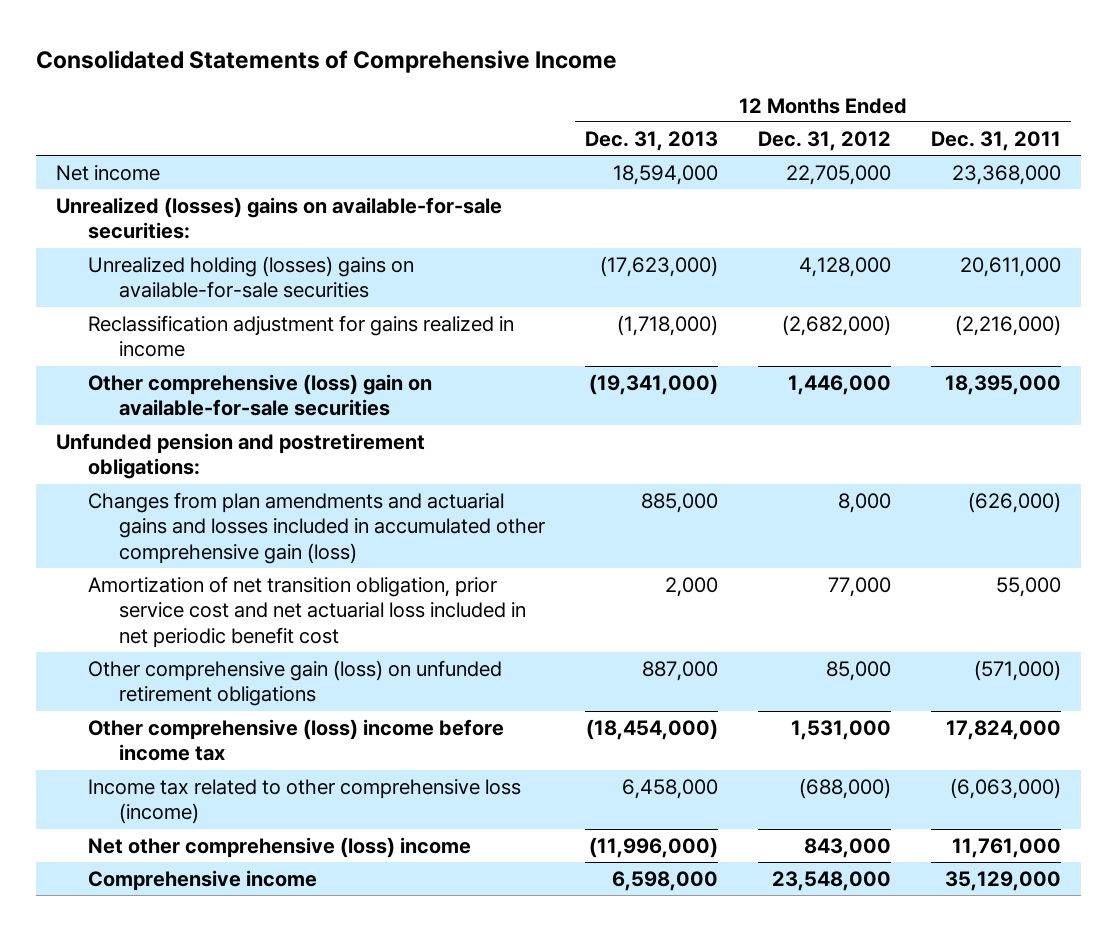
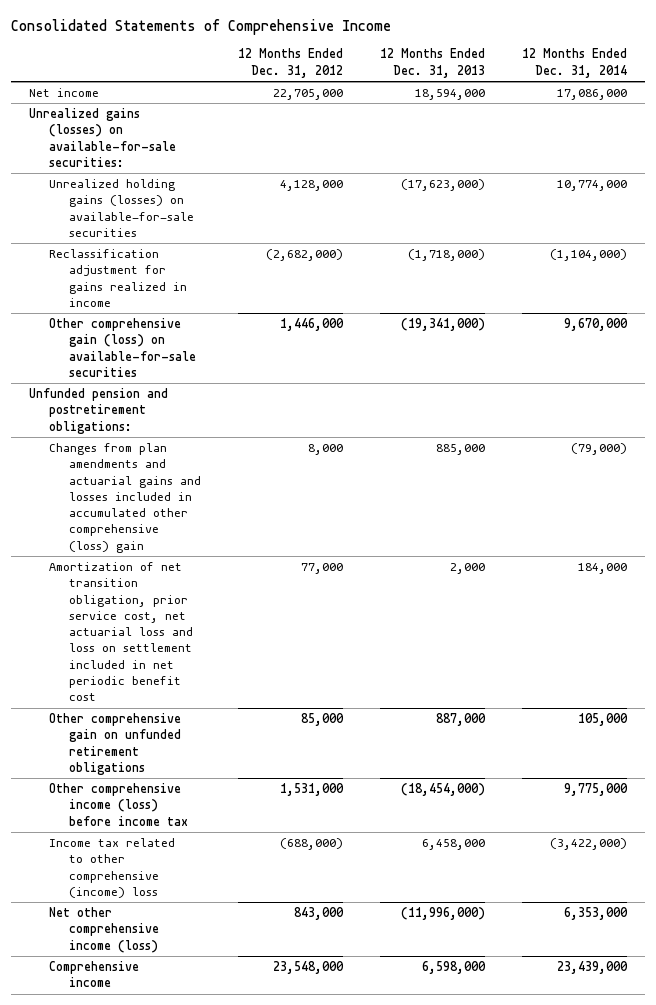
[931,130,1062,151] Dec. 31, 2011 -> none
none -> [521,48,627,78] 12 Months Ended Dec. 31, 2014
[56,196,503,240] Unrealized (losses) gains on available-for-sale securities: -> [29,108,177,167] Unrealized gains (losses) on available-for-sale securities:
[87,255,414,299] Unrealized holding (losses) gains on available-for-sale securities -> [49,179,195,237] Unrealized holding gains (losses) on available-for-sale securities
[87,373,432,417] Other comprehensive (loss) gain on available-for-sale securities -> [49,318,197,377] Other comprehensive gain (loss) on available-for-sale securities
[87,491,546,564] Changes from plan amendments and actuarial gains and losses included in accumulated other comprehensive gain (loss) -> [49,443,202,553] Changes from plan amendments and actuarial gains and losses included in accumulated other comprehensive (loss) gain
[87,575,527,648] Amortization of net transition obligation, prior service cost and net actuarial loss included in net periodic benefit cost -> [49,562,194,702] Amortization of net transition obligation, prior service cost, net actuarial loss and loss on settlement included in net periodic benefit cost
[87,659,502,707] Other comprehensive gain (loss) on unfunded retirement obligations -> [49,713,182,775] Other comprehensive gain on unfunded retirement obligations
[87,718,504,762] Other comprehensive (loss) income before income tax -> [49,783,189,826] Other comprehensive income (loss) before income tax
[87,778,521,825] Income tax related to other comprehensive loss (income) -> [49,838,176,898] Income tax related to other comprehensive (income) loss
[87,836,471,858] Net other comprehensive (loss) income -> [49,907,160,953] Net other comprehensive income (loss)

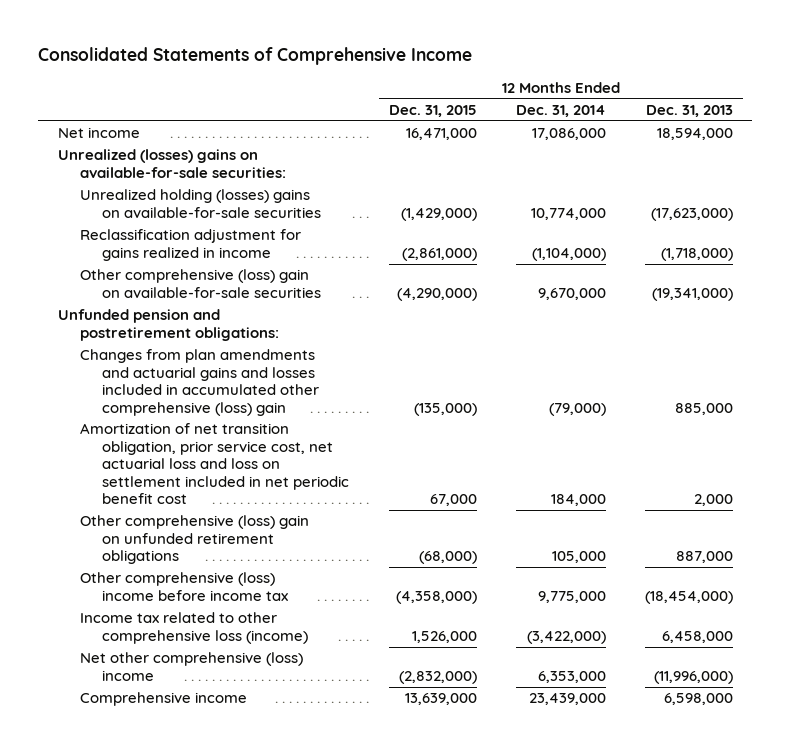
[238,48,344,78] 12 Months Ended Dec. 31, 2012 -> none
none -> [388,105,477,118] Dec. 31, 2015
[29,108,177,167] Unrealized gains (losses) on available-for-sale securities: -> [57,149,287,178] Unrealized (losses) gains on available-for-sale securities:
[49,179,195,237] Unrealized holding gains (losses) on available-for-sale securities -> [80,189,322,218] Unrealized holding (losses) gains on available-for-sale securities
[49,318,197,377] Other comprehensive gain (loss) on available-for-sale securities -> [80,269,322,298] Other comprehensive (loss) gain on available-for-sale securities
[49,713,182,775] Other comprehensive gain on unfunded retirement obligations -> [80,515,310,565] Other comprehensive (loss) gain on unfunded retirement obligations
[49,783,189,826] Other comprehensive income (loss) before income tax -> [80,572,289,601] Other comprehensive (loss) income before income tax
[49,838,176,898] Income tax related to other comprehensive (income) loss -> [80,612,309,644] Income tax related to other comprehensive loss (income)
[49,907,160,953] Net other comprehensive income (loss) -> [80,652,304,681] Net other comprehensive (loss) income

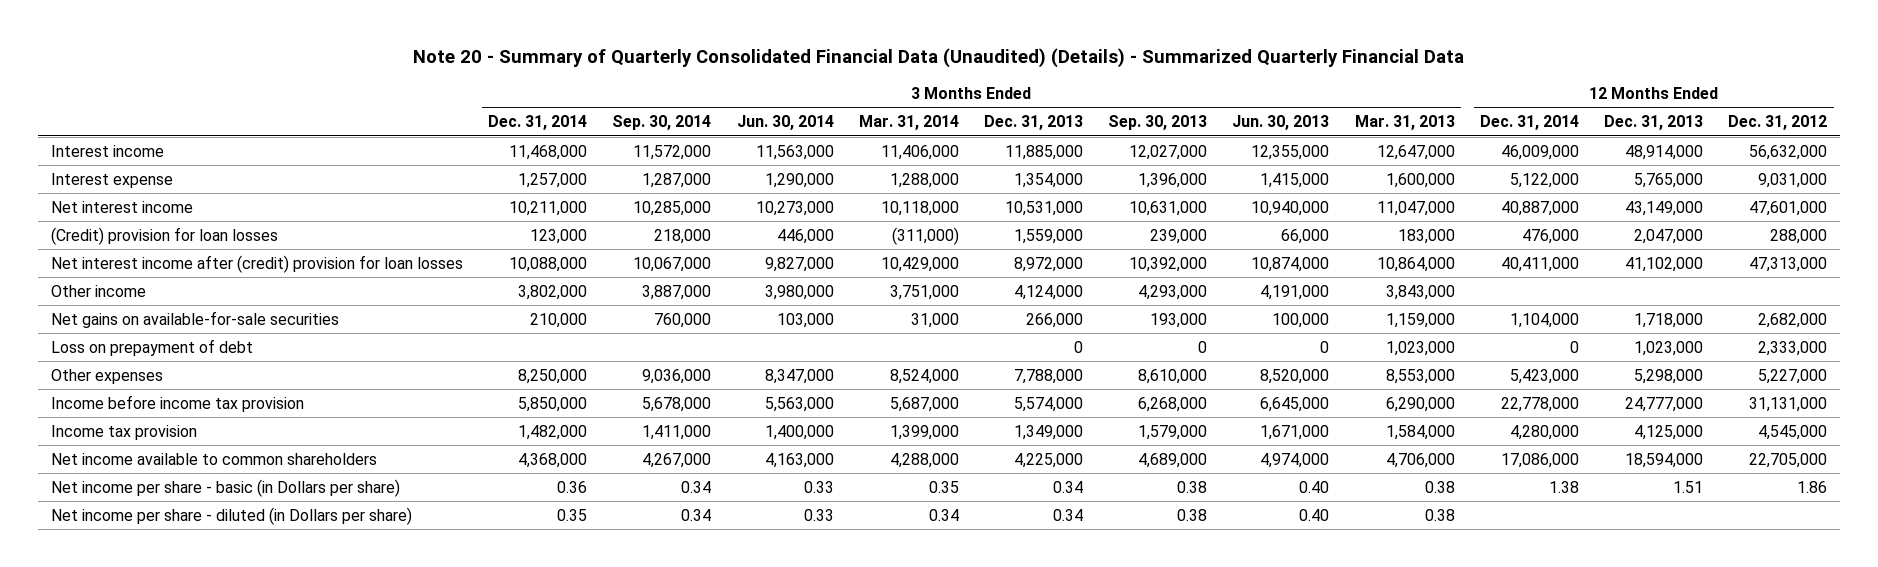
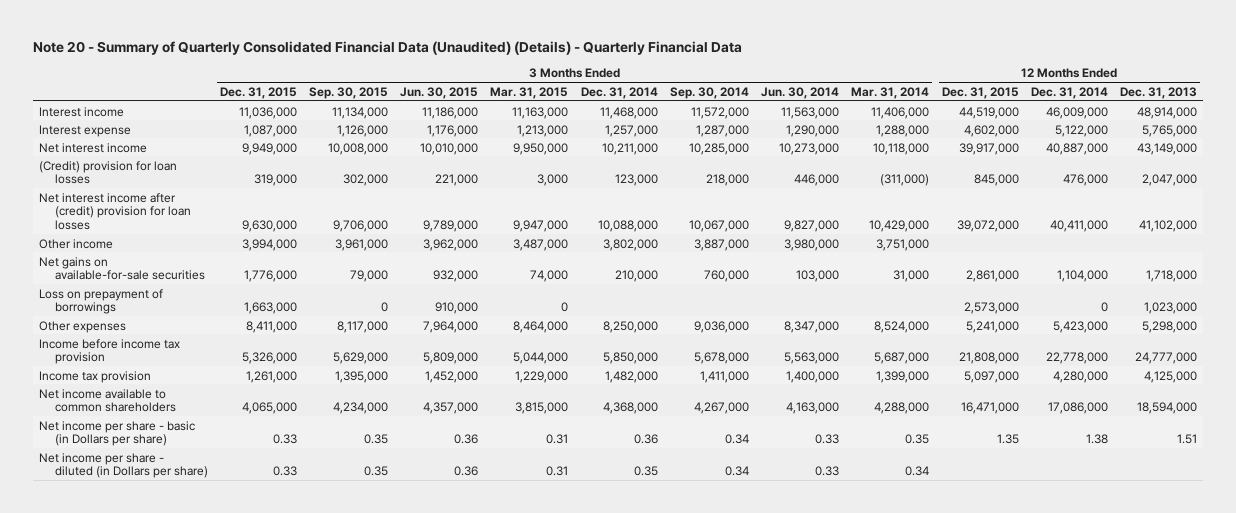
[413,47,1465,68] Note 20 - Summary of Quarterly Consolidated Financial Data (Unaudited) (Details) - Summarized Quarterly Financial Data -> [33,40,743,55] Note 20 - Summary of Quarterly Consolidated Financial Data (Unaudited) (Details) - Quarterly Financial Data
[983,115,1083,131] Dec. 31, 2013 -> none
[1108,115,1208,131] Sep. 30, 2013 -> none
[1232,115,1330,131] Jun. 30, 2013 -> none
[1354,115,1455,131] Mar. 31, 2013 -> none
[1728,115,1828,131] Dec. 31, 2012 -> none
none -> [219,86,297,99] Dec. 31, 2015
none -> [309,86,389,99] Sep. 30, 2015
none -> [400,86,479,99] Jun. 30, 2015
none -> [490,86,569,99] Mar. 31, 2015
none -> [941,86,1019,99] Dec. 31, 2015
[50,338,253,356] Loss on prepayment of debt -> [39,288,164,315] Loss on prepayment of borrowings

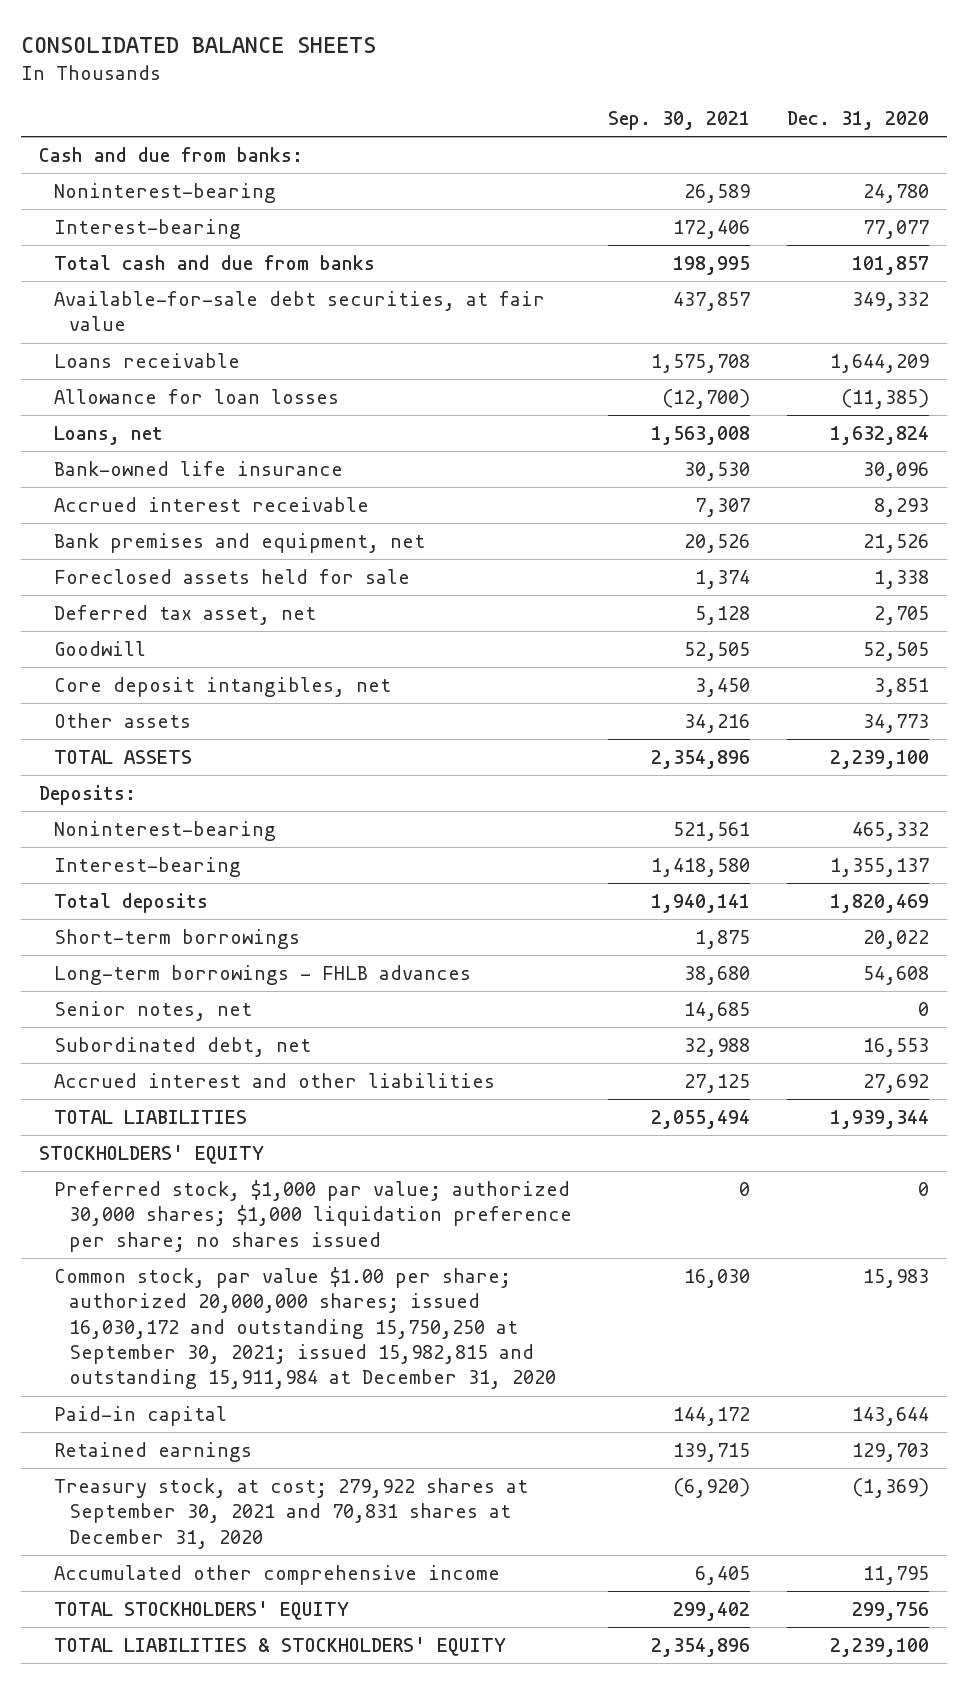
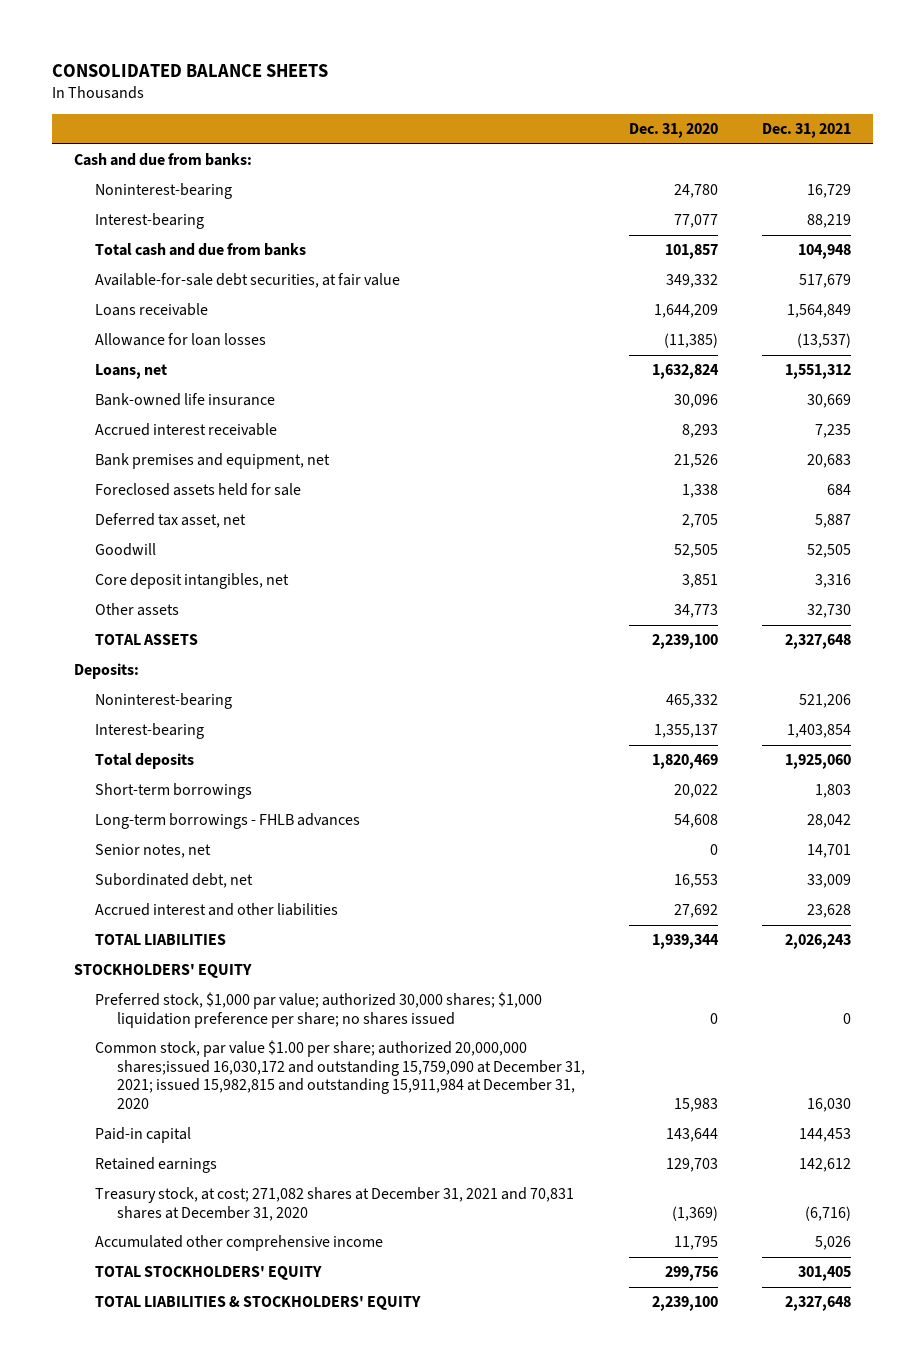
[608,111,751,131] Sep. 30, 2021 -> none
none -> [761,123,851,139] Dec. 31, 2021
[54,1267,557,1390] Common stock, par value $1.00 per share; authorized 20,000,000 shares; issued 16,030,172 and outstanding 15,750,250 at September 30, 2021; issued 15,982,815 and outstanding 15,911,984 at December 31, 2020 -> [95,1040,586,1109] Common stock, par value $1.00 per share; authorized 20,000,000 shares;issued 16,030,172 and outstanding 15,759,090 at December 31, 2021; issued 15,982,815 and outstanding 15,911,984 at December 31, 2020
[54,1478,529,1549] Treasury stock, at cost; 279,922 shares at September 30, 2021 and 70,831 shares at December 31, 2020 -> [95,1187,575,1221] Treasury stock, at cost; 271,082 shares at December 31, 2021 and 70,831 shares at December 31, 2020

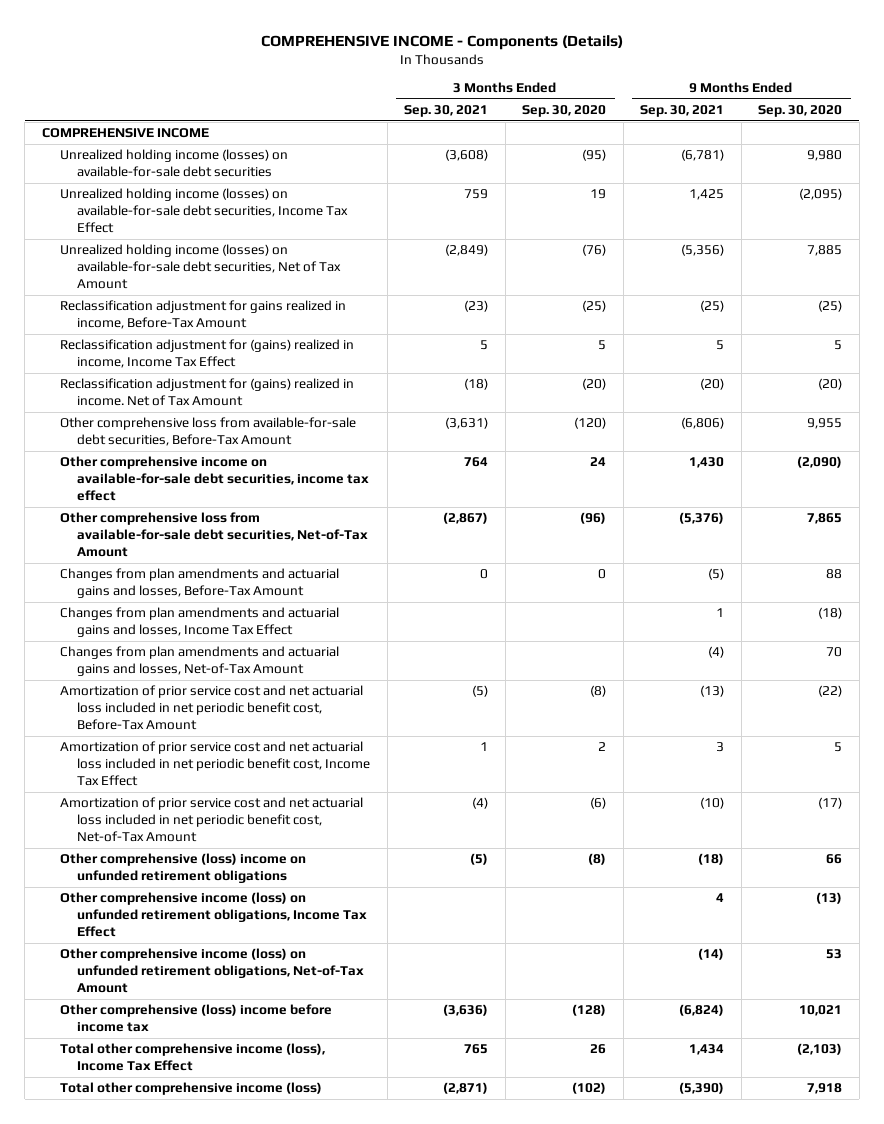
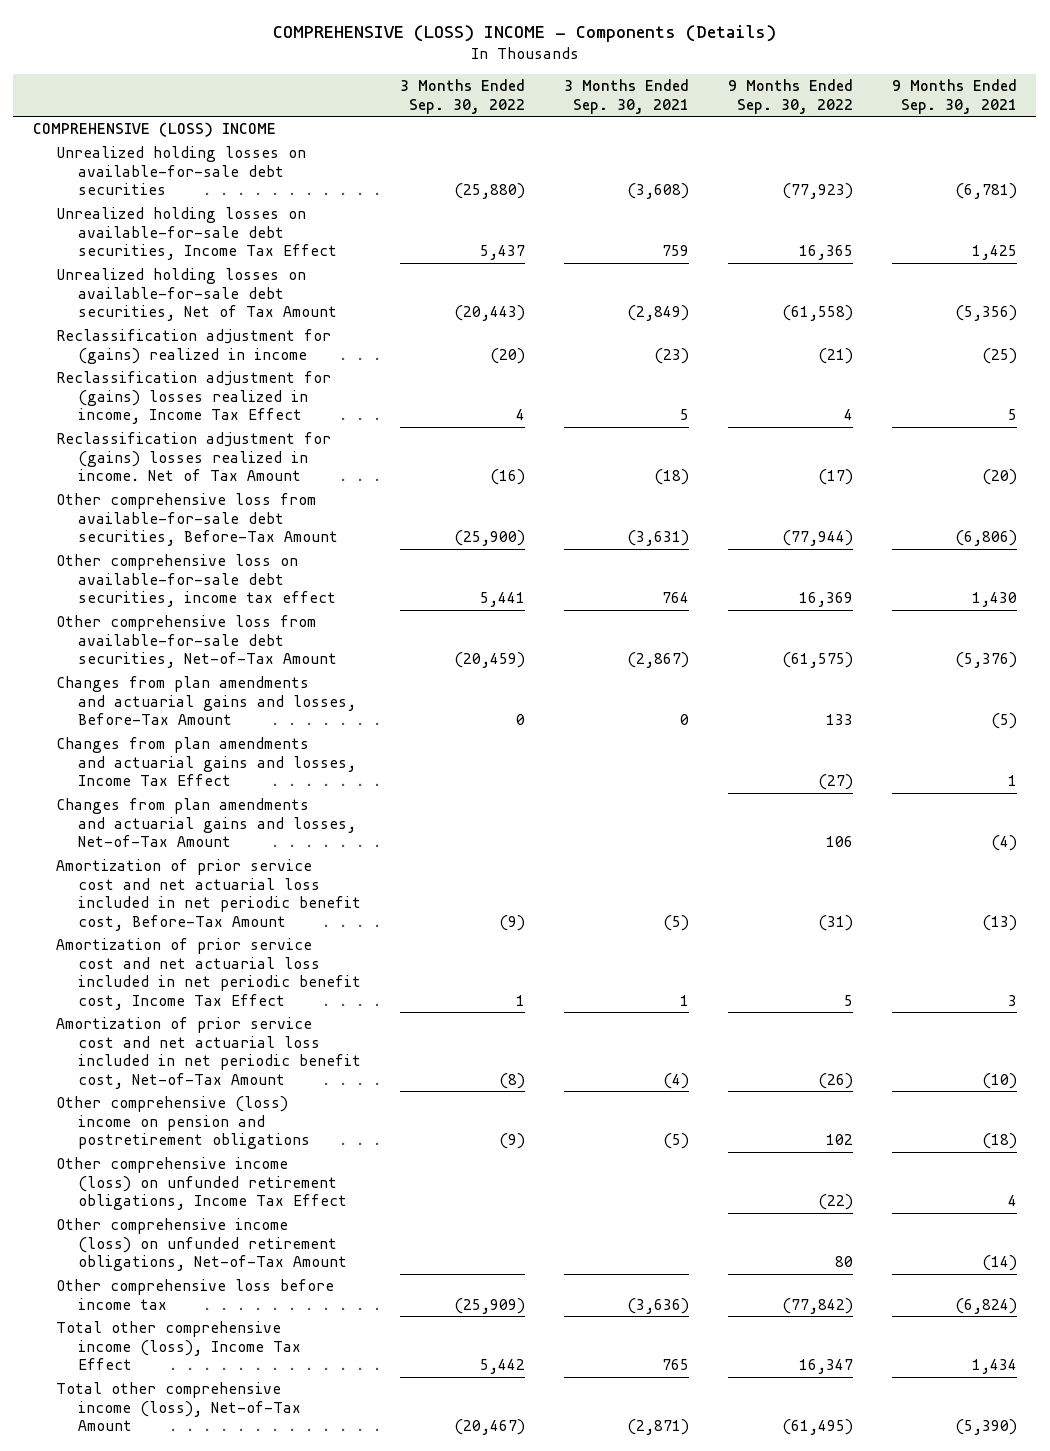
[260,34,623,50] COMPREHENSIVE INCOME - Components (Details) -> [272,24,776,42] COMPREHENSIVE (LOSS) INCOME - Components (Details)
[522,105,607,118] Sep. 30, 2020 -> none
[758,105,843,118] Sep. 30, 2020 -> none
none -> [400,79,526,115] 3 Months Ended Sep. 30, 2022
none -> [727,79,853,115] 9 Months Ended Sep. 30, 2022
[41,128,209,139] COMPREHENSIVE INCOME -> [32,122,276,138] COMPREHENSIVE (LOSS) INCOME
[59,149,288,178] Unrealized holding income (losses) on available-for-sale debt securities -> [55,146,306,196] Unrealized holding losses on available-for-sale debt securities
[59,188,349,234] Unrealized holding income (losses) on available-for-sale debt securities, Income Tax Effect -> [55,207,338,261] Unrealized holding losses on available-for-sale debt securities, Income Tax Effect
[59,244,342,290] Unrealized holding income (losses) on available-for-sale debt securities, Net of Tax Amount -> [55,268,338,322] Unrealized holding losses on available-for-sale debt securities, Net of Tax Amount
[59,300,346,330] Reclassification adjustment for gains realized in income, Before-Tax Amount -> [55,329,331,364] Reclassification adjustment for (gains) realized in income
[59,339,354,369] Reclassification adjustment for (gains) realized in income, Income Tax Effect -> [55,371,331,425] Reclassification adjustment for (gains) losses realized in income, Income Tax Effect
[59,378,354,407] Reclassification adjustment for (gains) realized in income. Net of Tax Amount -> [55,432,331,482] Reclassification adjustment for (gains) losses realized in income. Net of Tax Amount
[59,456,370,502] Other comprehensive income on available-for-sale debt securities, income tax effect -> [55,554,337,608] Other comprehensive loss on available-for-sale debt securities, income tax effect
[59,853,306,884] Other comprehensive (loss) income on unfunded retirement obligations -> [55,1096,311,1150] Other comprehensive (loss) income on pension and postretirement obligations
[59,1004,332,1033] Other comprehensive (loss) income before income tax -> [55,1279,334,1310] Other comprehensive loss before income tax
[59,1082,322,1096] Total other comprehensive income (loss) -> [55,1382,302,1432] Total other comprehensive income (loss), Net-of-Tax Amount

